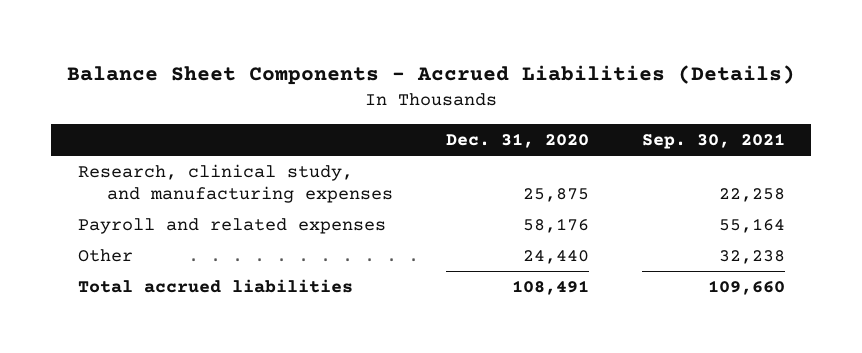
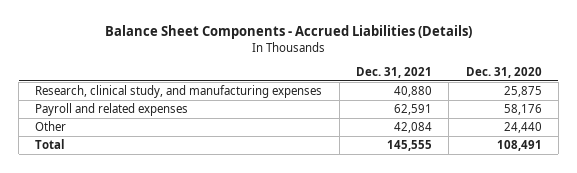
[641,133,785,150] Sep. 30, 2021 -> none
none -> [356,66,433,78] Dec. 31, 2021
[77,279,353,294] Total accrued liabilities -> [35,139,66,150] Total

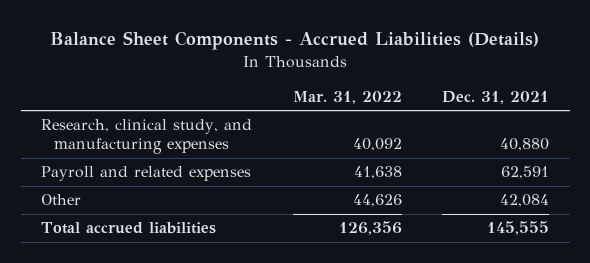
[465,66,542,78] Dec. 31, 2020 -> none
none -> [292,91,402,105] Mar. 31, 2022
[35,139,66,150] Total -> [41,222,217,235] Total accrued liabilities

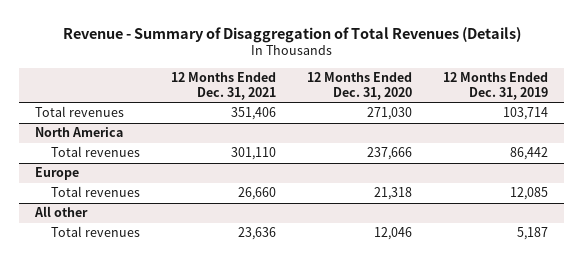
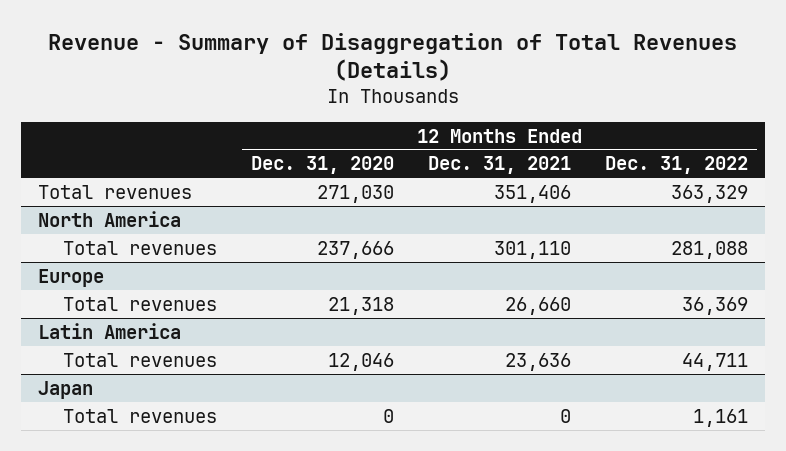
[443,72,549,100] 12 Months Ended Dec. 31, 2019 -> none
none -> [605,156,749,175] Dec. 31, 2022
[34,206,89,218] All other -> none
none -> [37,322,181,339] Latin America
none -> [37,380,93,399] Japan
none -> [62,408,217,423] Total revenues

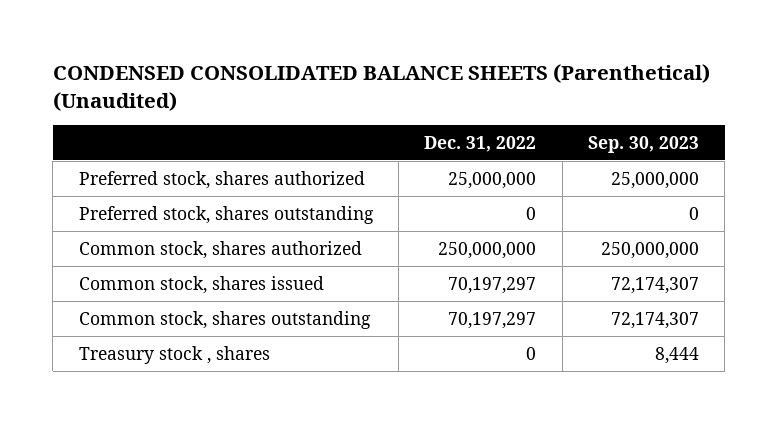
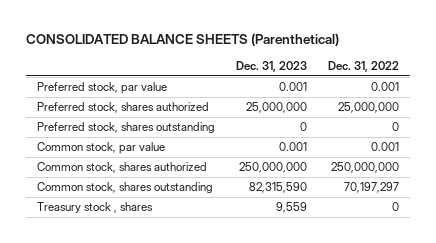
[52,64,710,111] CONDENSED CONSOLIDATED BALANCE SHEETS (Parenthetical) (Unaudited) -> [25,32,339,46] CONSOLIDATED BALANCE SHEETS (Parenthetical)
[587,135,699,153] Sep. 30, 2023 -> none
none -> [235,60,307,72] Dec. 31, 2023
none -> [36,82,167,95] Preferred stock, par value
none -> [36,142,165,155] Common stock, par value
[78,275,324,294] Common stock, shares issued -> none

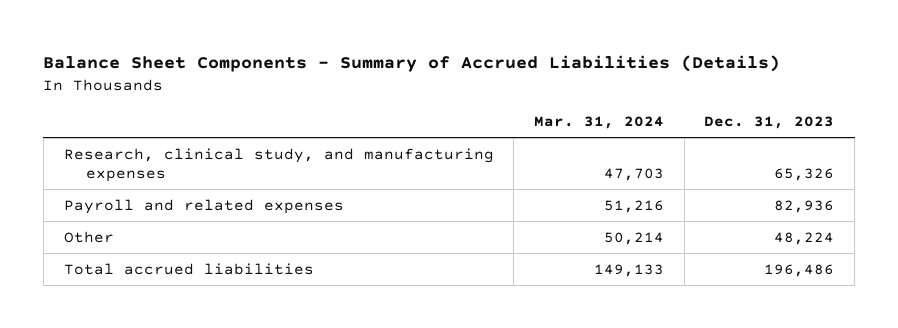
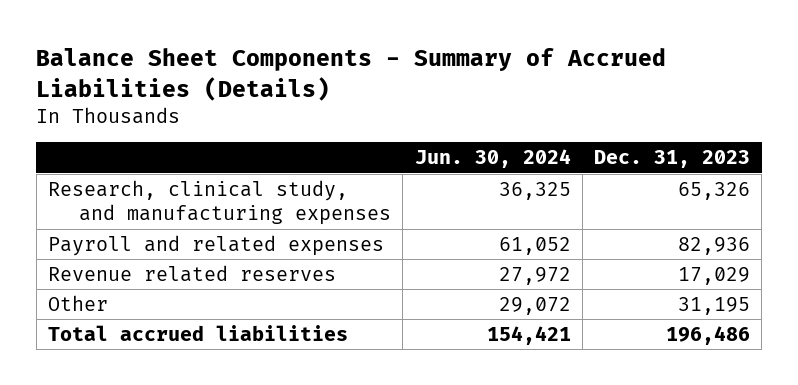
[533,116,664,130] Mar. 31, 2024 -> none
none -> [414,149,571,169] Jun. 30, 2024
none -> [47,265,336,283] Revenue related reserves
[774,231,835,245] 48,224 -> [678,297,751,316] 31,195

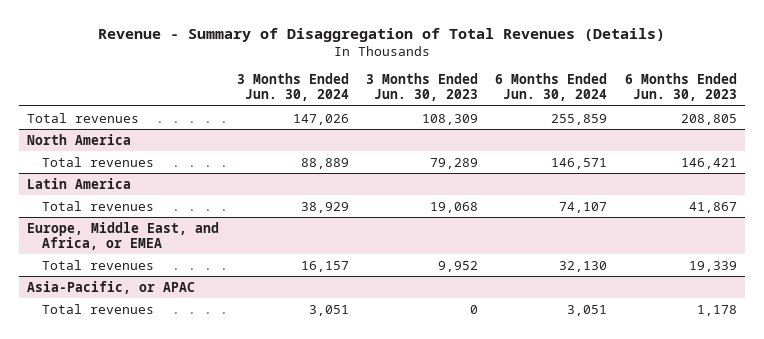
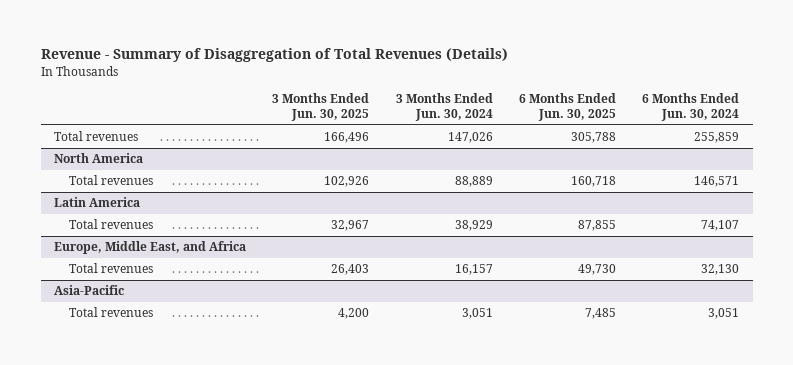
[365,73,478,102] 3 Months Ended Jun. 30, 2023 -> none
[624,73,737,102] 6 Months Ended Jun. 30, 2023 -> none
none -> [272,92,370,122] 3 Months Ended Jun. 30, 2025
none -> [519,92,617,122] 6 Months Ended Jun. 30, 2025
[27,221,220,250] Europe, Middle East, and Africa, or EMEA -> [53,241,246,255] Europe, Middle East, and Africa
[27,280,196,294] Asia-Pacific, or APAC -> [53,285,124,296] Asia-Pacific

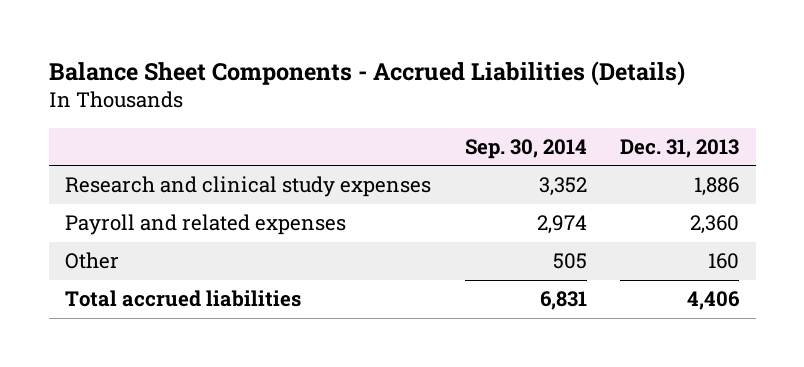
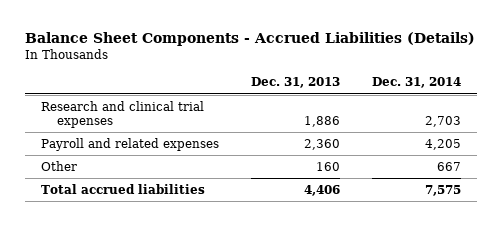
[464,138,587,159] Sep. 30, 2014 -> none
none -> [371,77,461,89] Dec. 31, 2014
[65,176,432,198] Research and clinical study expenses -> [40,100,204,128] Research and clinical trial expenses

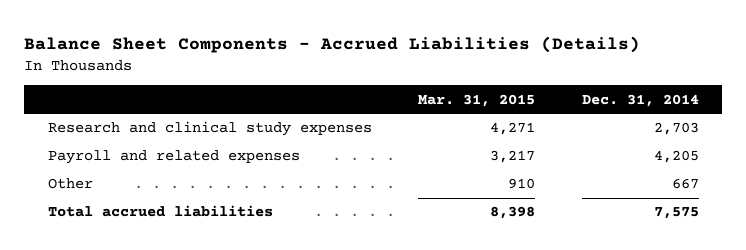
[250,77,340,89] Dec. 31, 2013 -> none
none -> [418,93,536,107] Mar. 31, 2015
[40,100,204,128] Research and clinical trial expenses -> [47,121,372,137] Research and clinical study expenses

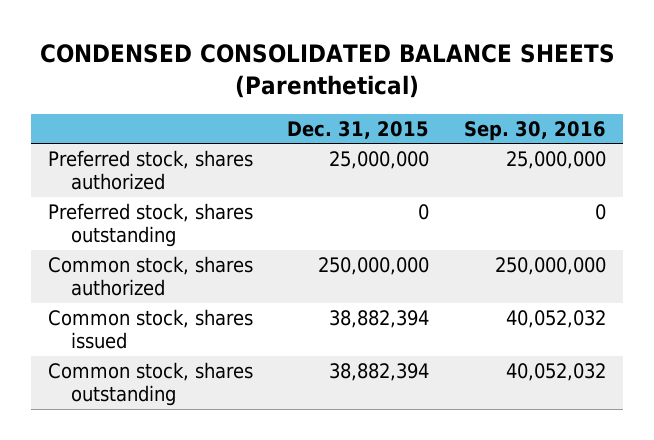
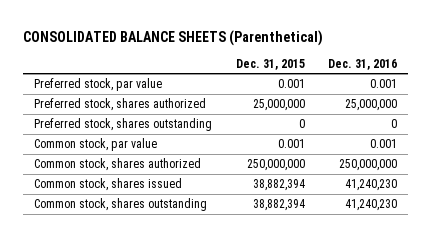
[39,44,615,98] CONDENSED CONSOLIDATED BALANCE SHEETS (Parenthetical) -> [22,29,323,46] CONSOLIDATED BALANCE SHEETS (Parenthetical)
[463,120,606,141] Sep. 30, 2016 -> none
none -> [327,58,397,70] Dec. 31, 2016
none -> [34,78,163,92] Preferred stock, par value
none -> [34,138,158,152] Common stock, par value

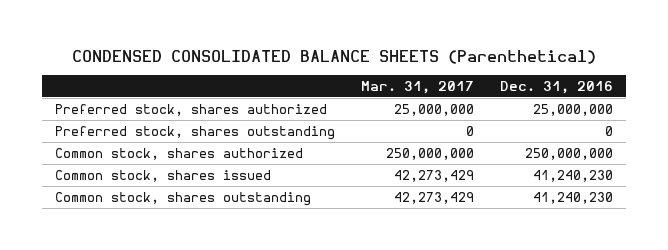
[22,29,323,46] CONSOLIDATED BALANCE SHEETS (Parenthetical) -> [71,49,596,64] CONDENSED CONSOLIDATED BALANCE SHEETS (Parenthetical)
[235,58,305,70] Dec. 31, 2015 -> none
none -> [360,80,474,94] Mar. 31, 2017
[34,78,163,92] Preferred stock, par value -> none
[34,138,158,152] Common stock, par value -> none

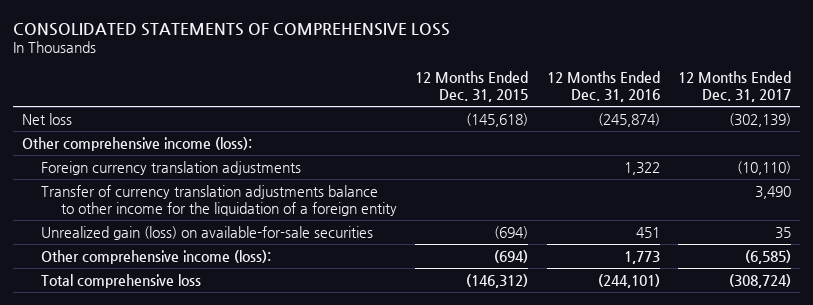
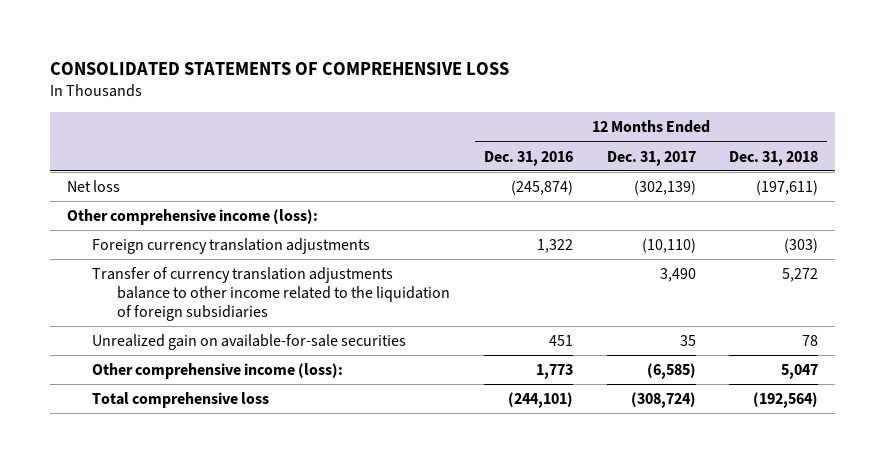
[415,70,529,103] 12 Months Ended Dec. 31, 2015 -> none
none -> [729,150,819,166] Dec. 31, 2018
[41,184,397,216] Transfer of currency translation adjustments balance to other income for the liquidation of a foreign entity -> [92,266,451,322] Transfer of currency translation adjustments balance to other income related to the liquidation of foreign subsidiaries
[41,225,374,240] Unrealized gain (loss) on available-for-sale securities -> [92,333,407,350] Unrealized gain on available-for-sale securities

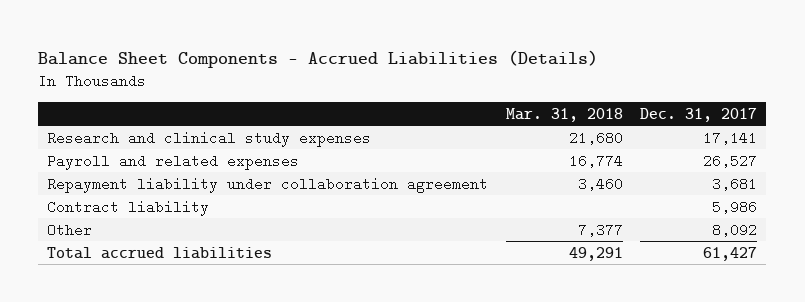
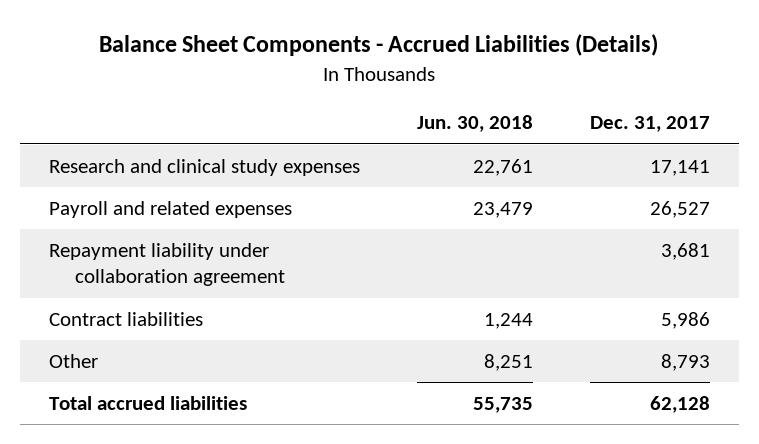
[505,107,623,122] Mar. 31, 2018 -> none
none -> [416,115,533,133] Jun. 30, 2018
[47,199,210,216] Contract liability -> [48,311,203,326] Contract liabilities
[712,222,758,237] 8,092 -> [661,353,711,371] 8,793
[703,246,758,261] 61,427 -> [650,395,711,413] 62,128

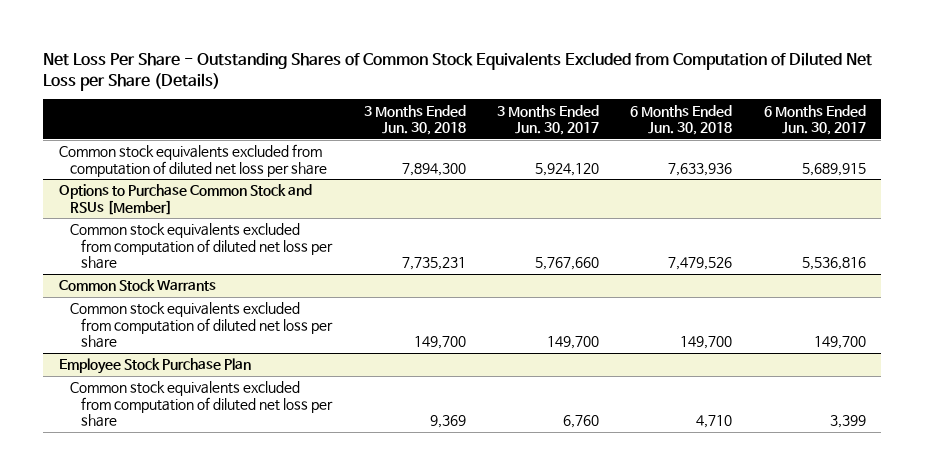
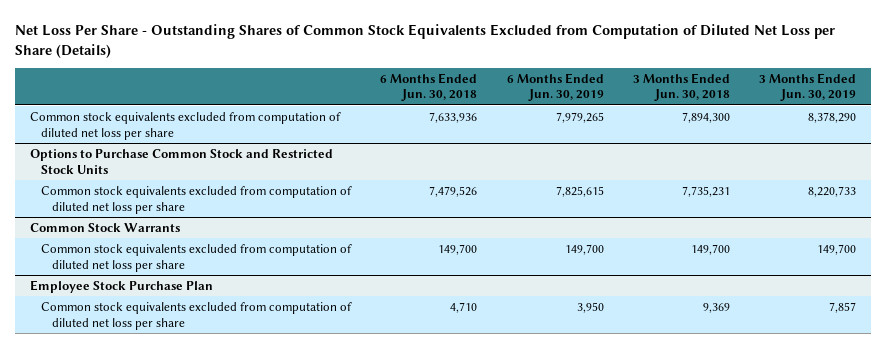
[496,104,599,136] 3 Months Ended Jun. 30, 2017 -> none
[763,104,866,136] 6 Months Ended Jun. 30, 2017 -> none
none -> [506,72,604,102] 6 Months Ended Jun. 30, 2019
none -> [759,72,857,102] 3 Months Ended Jun. 30, 2019
[58,184,312,215] Options to Purchase Common Stock and RSUs [Member] -> [29,148,333,174] Options to Purchase Common Stock and Restricted Stock Units

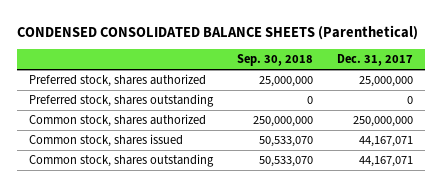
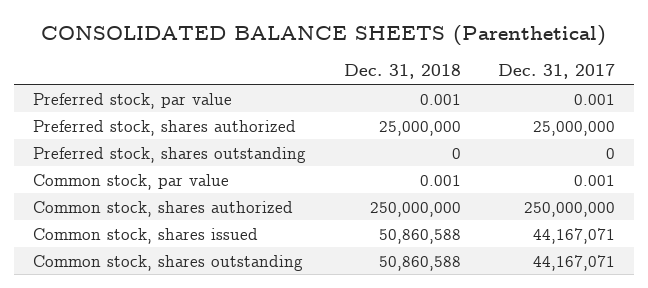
[17,24,419,40] CONDENSED CONSOLIDATED BALANCE SHEETS (Parenthetical) -> [41,24,607,46] CONSOLIDATED BALANCE SHEETS (Parenthetical)
[236,54,313,67] Sep. 30, 2018 -> none
none -> [343,64,461,80] Dec. 31, 2018
none -> [32,92,232,109] Preferred stock, par value
none -> [32,173,229,190] Common stock, par value

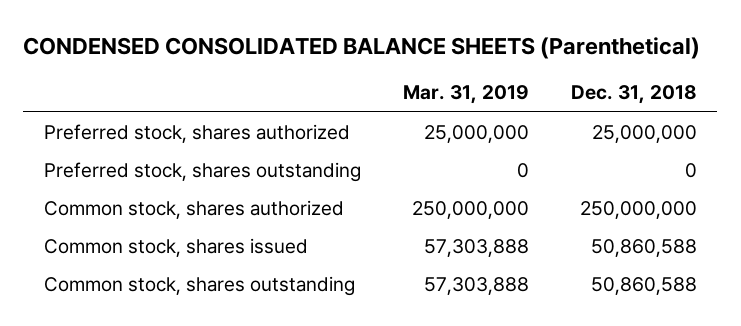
[41,24,607,46] CONSOLIDATED BALANCE SHEETS (Parenthetical) -> [23,36,701,59] CONDENSED CONSOLIDATED BALANCE SHEETS (Parenthetical)
[498,64,616,80] Dec. 31, 2017 -> none
none -> [402,85,529,105] Mar. 31, 2019
[32,92,232,109] Preferred stock, par value -> none
[32,173,229,190] Common stock, par value -> none

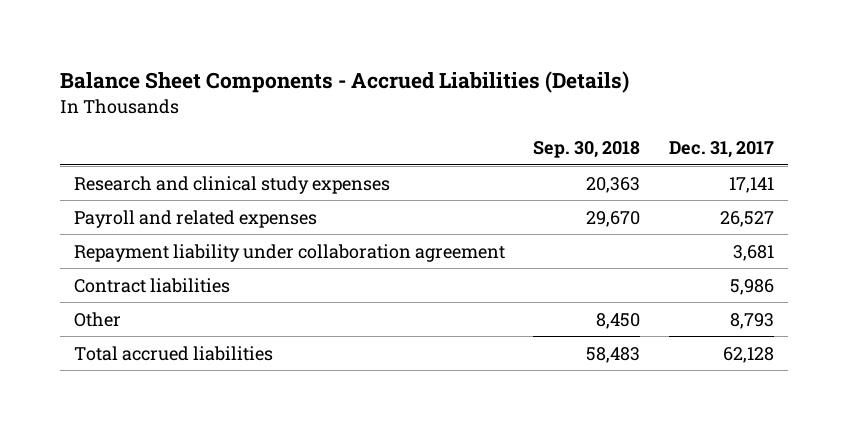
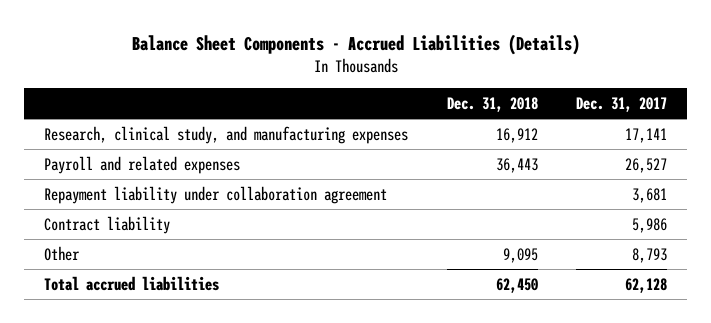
[533,141,641,159] Sep. 30, 2018 -> none
none -> [446,96,538,112] Dec. 31, 2018
[73,175,390,194] Research and clinical study expenses -> [43,125,408,144] Research, clinical study, and manufacturing expenses
[73,277,230,293] Contract liabilities -> [43,215,170,234] Contract liability

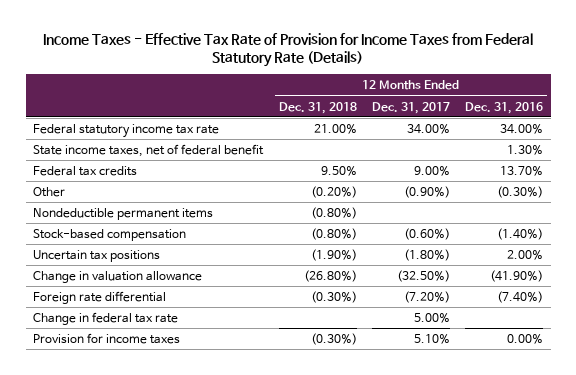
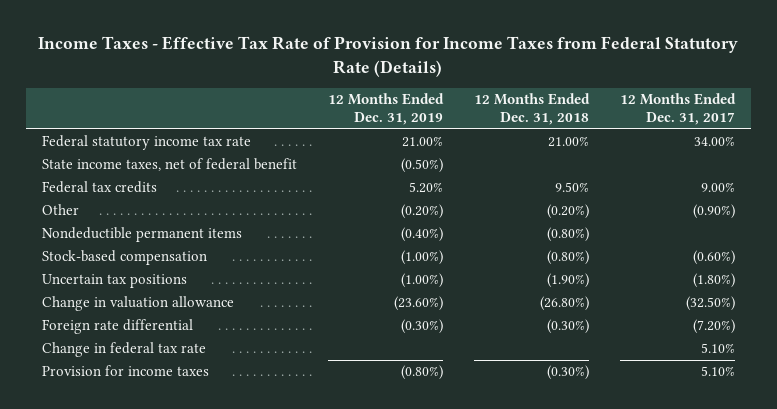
[465,101,544,114] Dec. 31, 2016 -> none
none -> [327,93,444,126] 12 Months Ended Dec. 31, 2019
[413,312,450,323] 5.00% -> [701,343,736,354] 5.10%

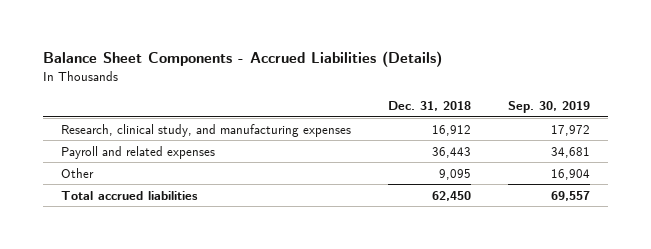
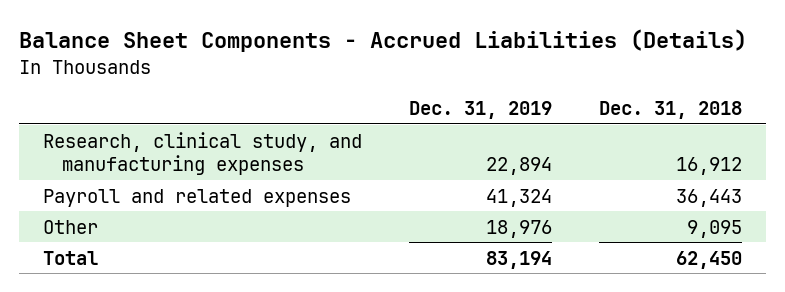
[507,101,590,114] Sep. 30, 2019 -> none
none -> [408,101,552,120] Dec. 31, 2019
[61,190,199,200] Total accrued liabilities -> [42,250,98,265] Total

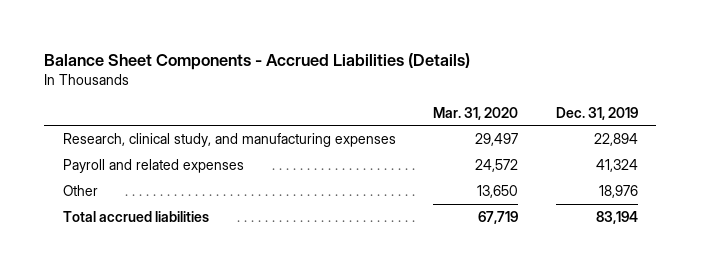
[598,101,742,120] Dec. 31, 2018 -> none
none -> [433,106,519,120] Mar. 31, 2020
[42,250,98,265] Total -> [62,211,209,223] Total accrued liabilities

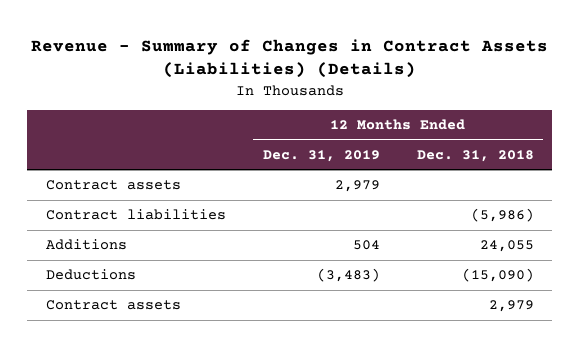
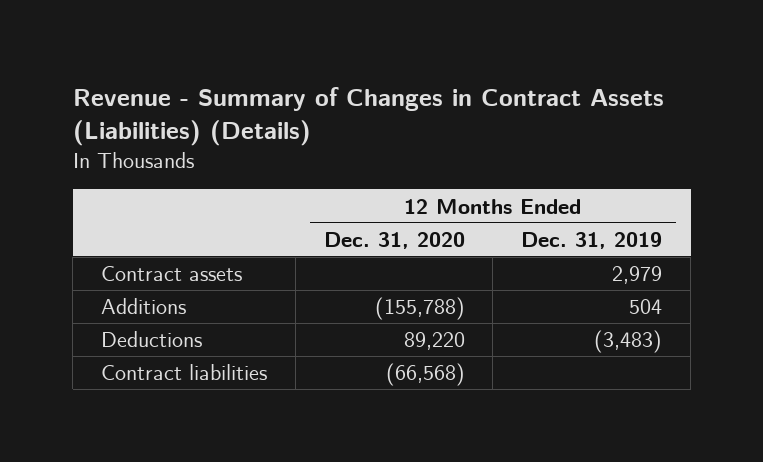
[416,149,534,162] Dec. 31, 2018 -> none
none -> [323,231,465,249] Dec. 31, 2020
[45,300,181,311] Contract assets -> none
[45,209,226,221] Contract liabilities -> [101,364,268,381] Contract liabilities

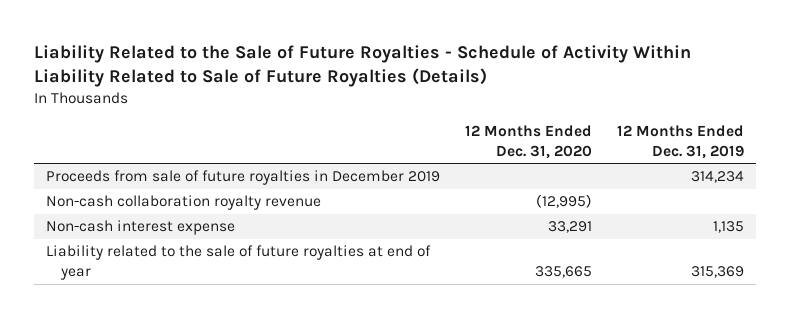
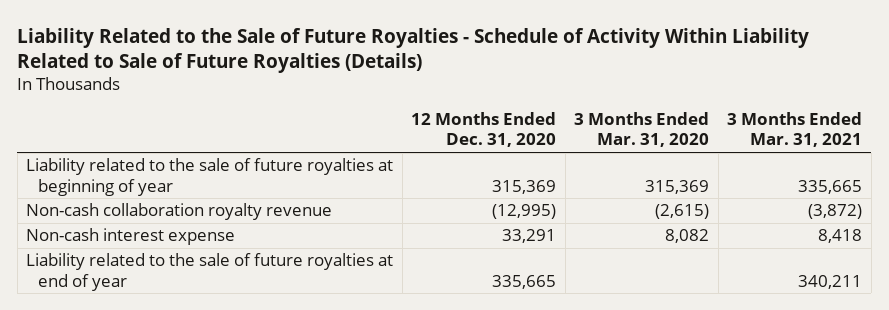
[616,124,744,159] 12 Months Ended Dec. 31, 2019 -> none
none -> [574,111,710,148] 3 Months Ended Mar. 31, 2020
none -> [727,111,863,148] 3 Months Ended Mar. 31, 2021
[46,170,441,186] Proceeds from sale of future royalties in December 2019 -> none
none -> [26,158,394,196] Liability related to the sale of future royalties at beginning of year

